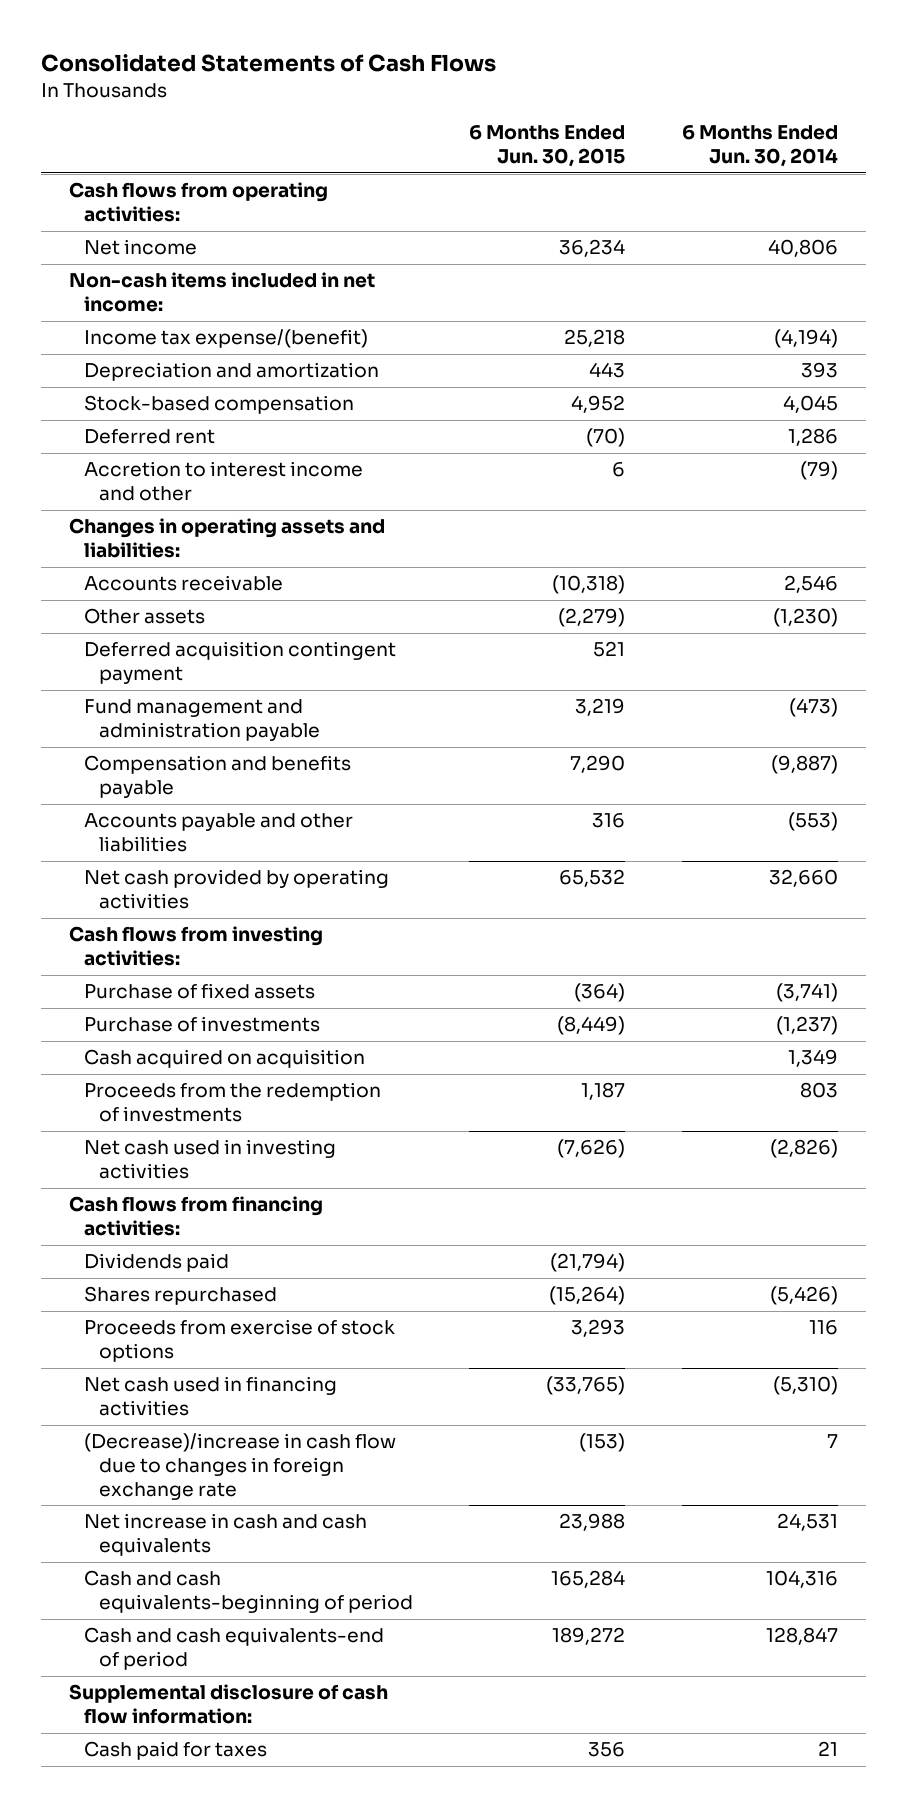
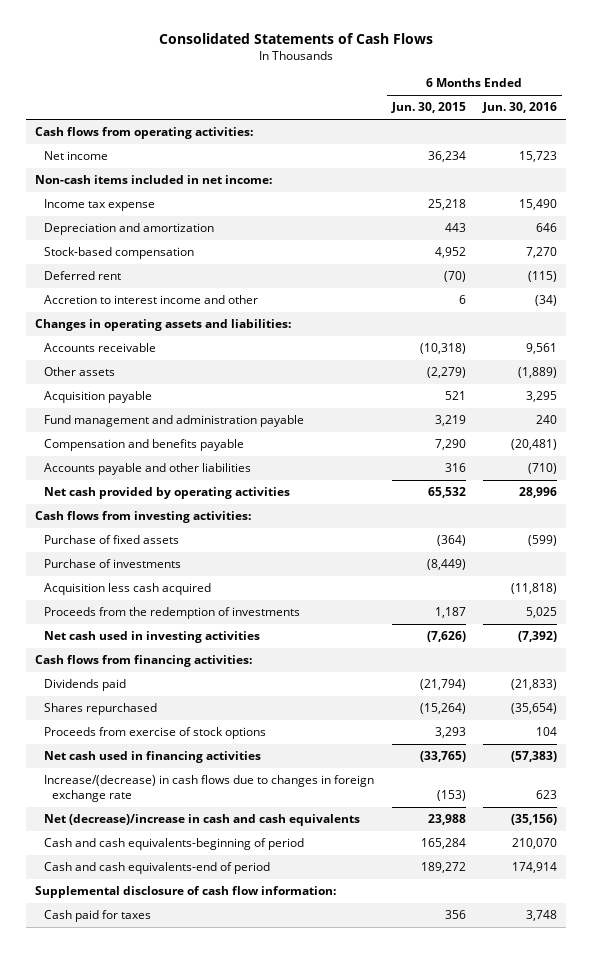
[681,125,838,168] 6 Months Ended Jun. 30, 2014 -> none
none -> [482,102,558,114] Jun. 30, 2016
[84,329,369,349] Income tax expense/(benefit) -> [43,199,155,212] Income tax expense
[84,641,397,685] Deferred acquisition contingent payment -> [43,391,152,404] Acquisition payable
[84,1049,366,1069] Cash acquired on acquisition -> [43,583,211,596] Acquisition less cash acquired
[84,1433,397,1500] (Decrease)/increase in cash flow due to changes in foreign exchange rate -> [43,775,374,803] Increase/(decrease) in cash flows due to changes in foreign exchange rate
[84,1513,368,1557] Net increase in cash and cash equivalents -> [43,814,360,827] Net (decrease)/increase in cash and cash equivalents

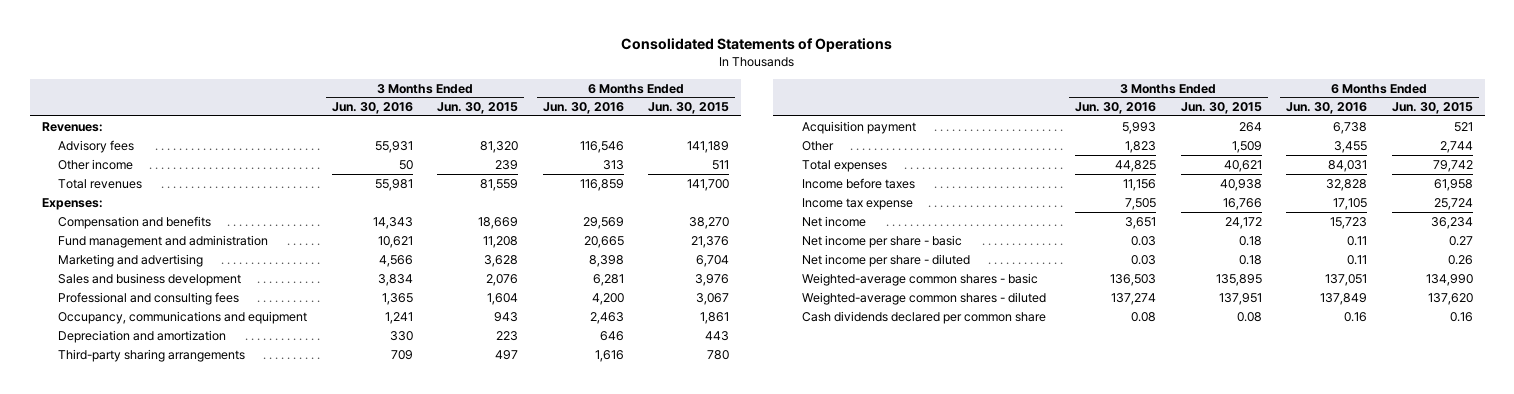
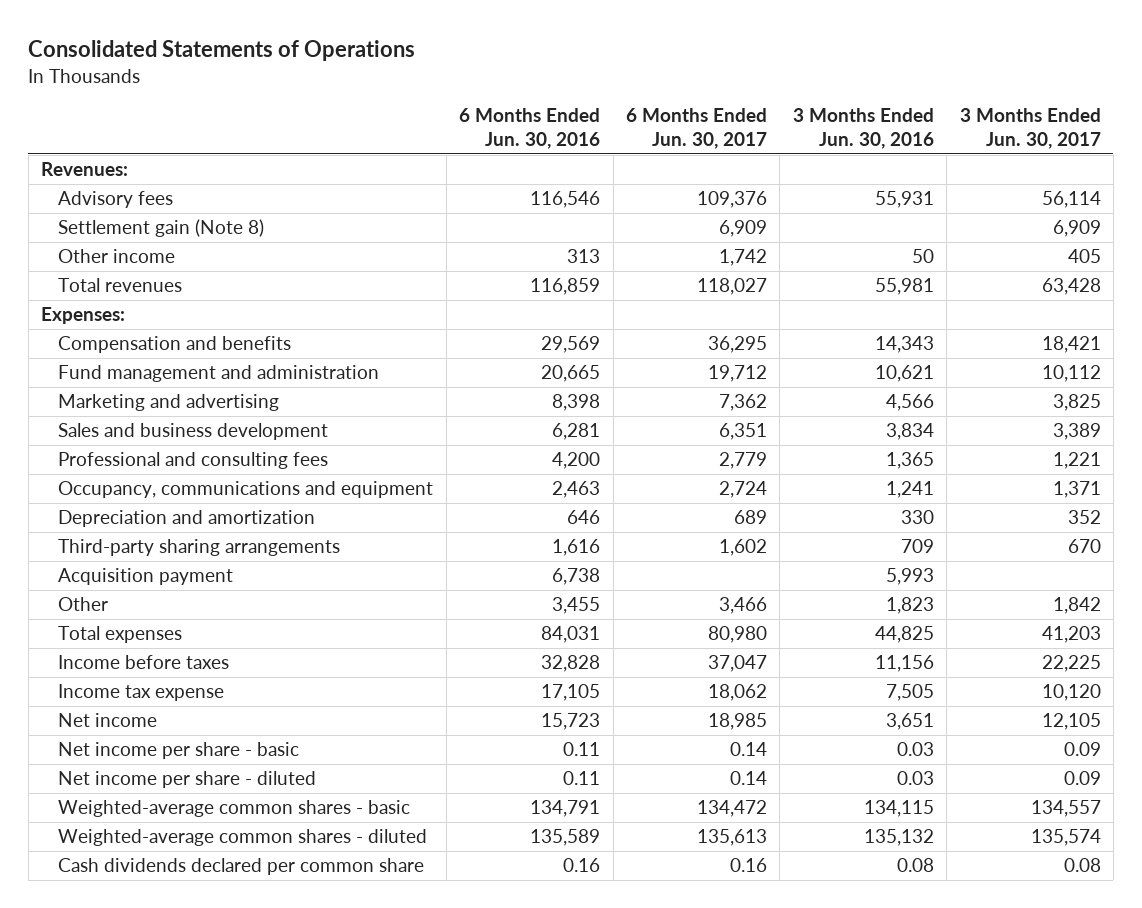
[437,102,519,115] Jun. 30, 2015 -> none
[648,102,730,115] Jun. 30, 2015 -> none
none -> [625,108,767,150] 6 Months Ended Jun. 30, 2017
none -> [959,108,1101,150] 3 Months Ended Jun. 30, 2017
none -> [58,219,265,238] Settlement gain (Note 8)
[1110,273,1157,286] 136,503 -> [863,800,934,818] 134,115
[1325,273,1368,286] 137,051 -> [530,800,601,818] 134,791
[1111,292,1157,305] 137,274 -> [863,829,934,847] 135,132
[1320,292,1368,305] 137,849 -> [530,829,601,847] 135,589

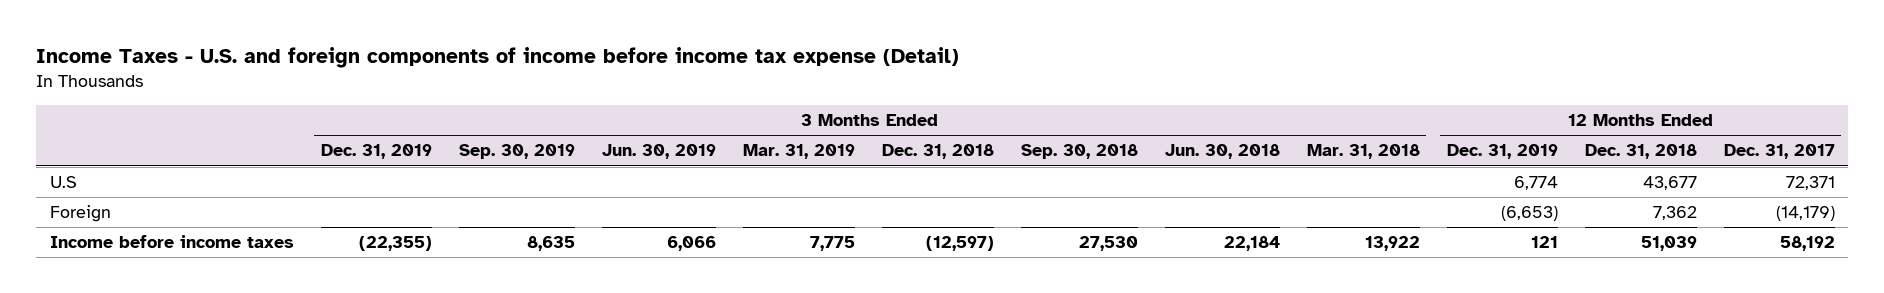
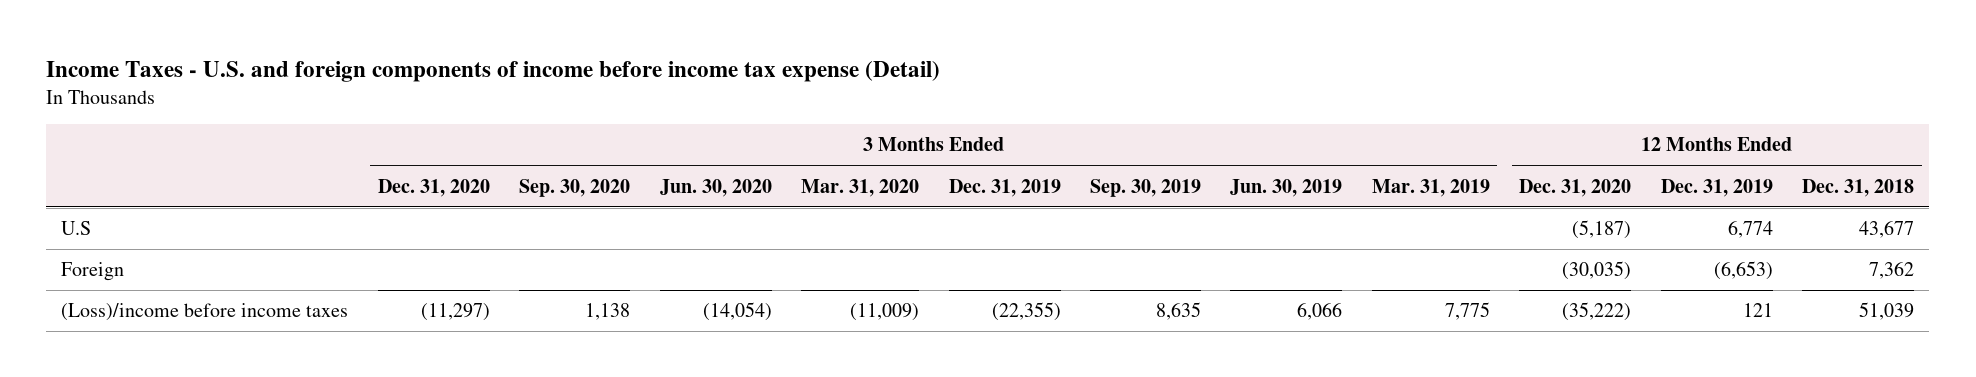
[881,144,994,160] Dec. 31, 2018 -> none
[1020,144,1138,160] Sep. 30, 2018 -> none
[1164,144,1280,160] Jun. 30, 2018 -> none
[1306,144,1420,160] Mar. 31, 2018 -> none
[1723,144,1835,160] Dec. 31, 2017 -> none
none -> [377,178,490,197] Dec. 31, 2020
none -> [519,178,631,197] Sep. 30, 2020
none -> [659,178,772,197] Jun. 30, 2020
none -> [801,178,920,197] Mar. 31, 2020
none -> [1519,178,1632,197] Dec. 31, 2020
[49,235,294,249] Income before income taxes -> [61,303,349,322] (Loss)/income before income taxes

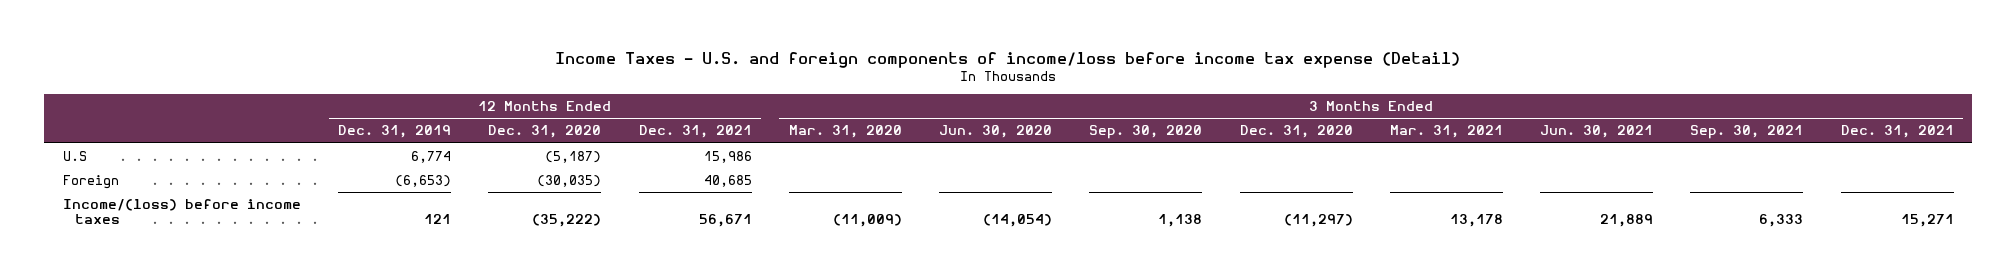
[46,61,941,83] Income Taxes - U.S. and foreign components of income before income tax expense (Detail) -> [555,52,1461,69] Income Taxes - U.S. and foreign components of income/loss before income tax expense (Detail)
[948,178,1061,197] Dec. 31, 2019 -> none
[1089,178,1201,197] Sep. 30, 2019 -> none
[1230,178,1343,197] Jun. 30, 2019 -> none
[1371,178,1490,197] Mar. 31, 2019 -> none
[1802,178,1915,197] Dec. 31, 2018 -> none
none -> [638,125,752,139] Dec. 31, 2021
none -> [1389,125,1503,139] Mar. 31, 2021
none -> [1540,125,1654,139] Jun. 30, 2021
none -> [1690,125,1804,140] Sep. 30, 2021
none -> [1840,125,1954,139] Dec. 31, 2021
[61,303,349,322] (Loss)/income before income taxes -> [62,198,301,224] Income/(loss) before income taxes

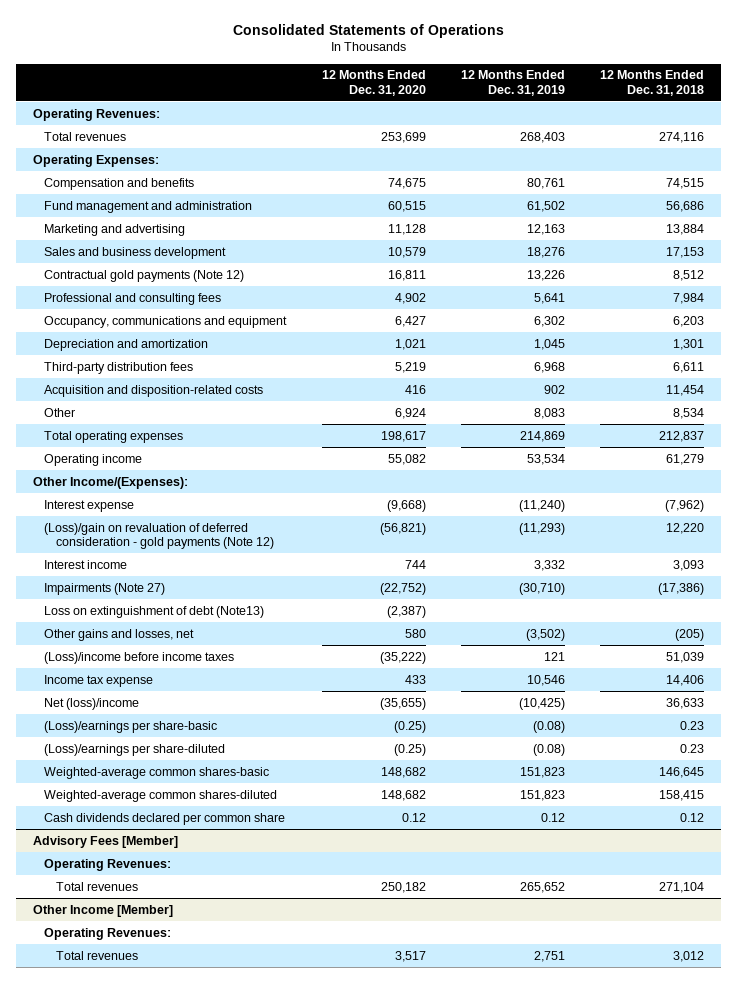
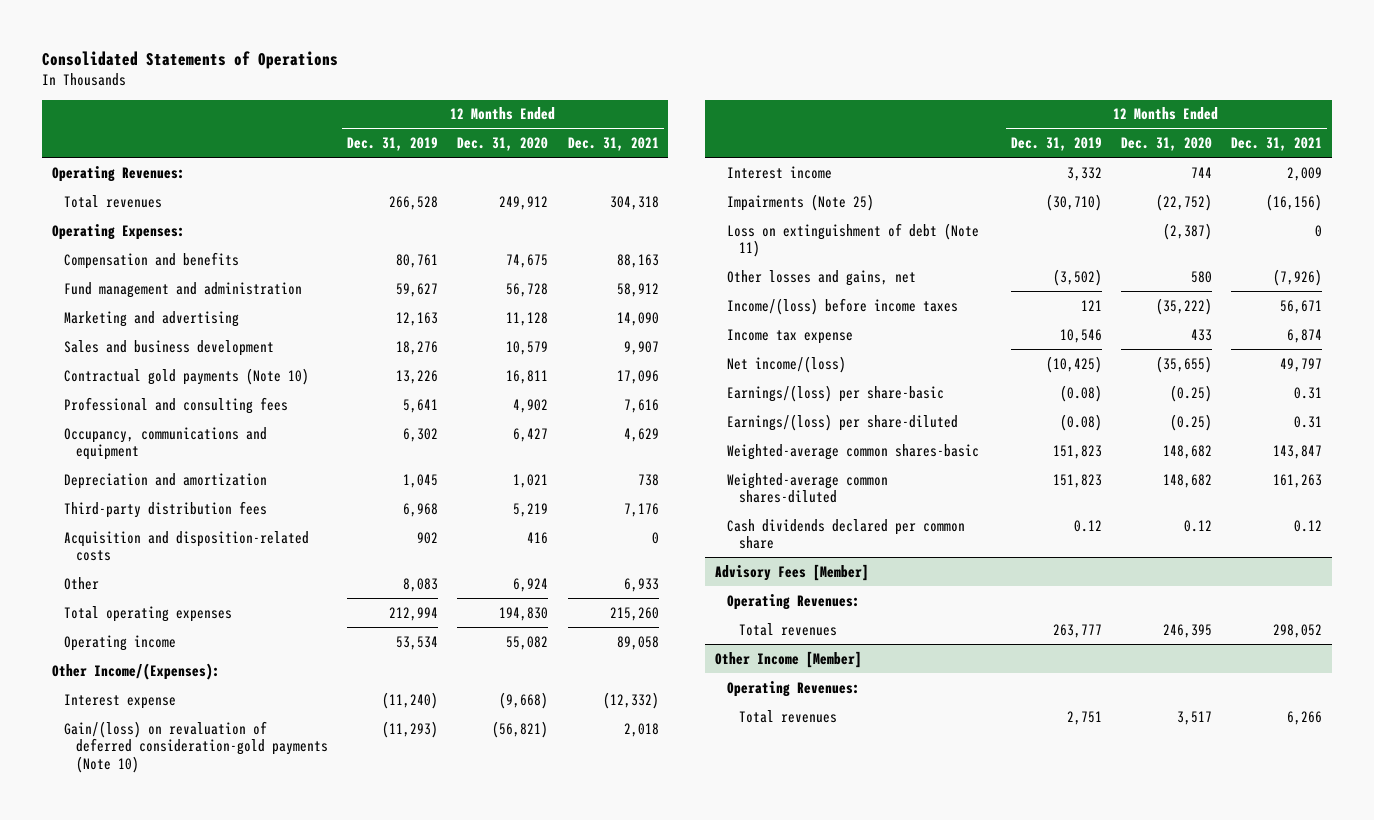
[599,70,704,96] 12 Months Ended Dec. 31, 2018 -> none
none -> [567,137,659,152] Dec. 31, 2021
[380,131,426,143] 253,699 -> [499,195,549,210] 249,912
[519,131,565,143] 268,403 -> [389,195,439,210] 266,528
[387,200,426,212] 60,515 -> [506,282,549,297] 56,728
[526,200,565,212] 61,502 -> [396,282,439,297] 59,627
[44,269,245,282] Contractual gold payments (Note 12) -> [63,367,309,385] Contractual gold payments (Note 10)
[380,430,426,442] 198,617 -> [499,606,549,621] 194,830
[519,430,565,442] 214,869 -> [389,606,439,621] 212,994
[44,522,274,549] (Loss)/gain on revaluation of deferred consideration - gold payments (Note 12) -> [63,720,328,774] Gain/(loss) on revaluation of deferred consideration-gold payments (Note 10)
[44,582,166,595] Impairments (Note 27) -> [727,193,875,211] Impairments (Note 25)
[44,605,265,618] Loss on extinguishment of debt (Note13) -> [727,222,980,258] Loss on extinguishment of debt (Note 11)
[44,628,195,641] Other gains and losses, net -> [727,269,917,286] Other losses and gains, net
[44,651,235,664] (Loss)/income before income taxes -> [727,297,959,315] Income/(loss) before income taxes
[44,697,140,710] Net (loss)/income -> [727,355,847,373] Net income/(loss)
[44,720,218,733] (Loss)/earnings per share-basic -> [727,384,945,402] Earnings/(loss) per share-basic
[44,743,226,756] (Loss)/earnings per share-diluted -> [727,413,959,431] Earnings/(loss) per share-diluted
[380,881,426,893] 250,182 -> [1162,623,1212,638] 246,395
[519,881,565,893] 265,652 -> [1052,623,1102,638] 263,777

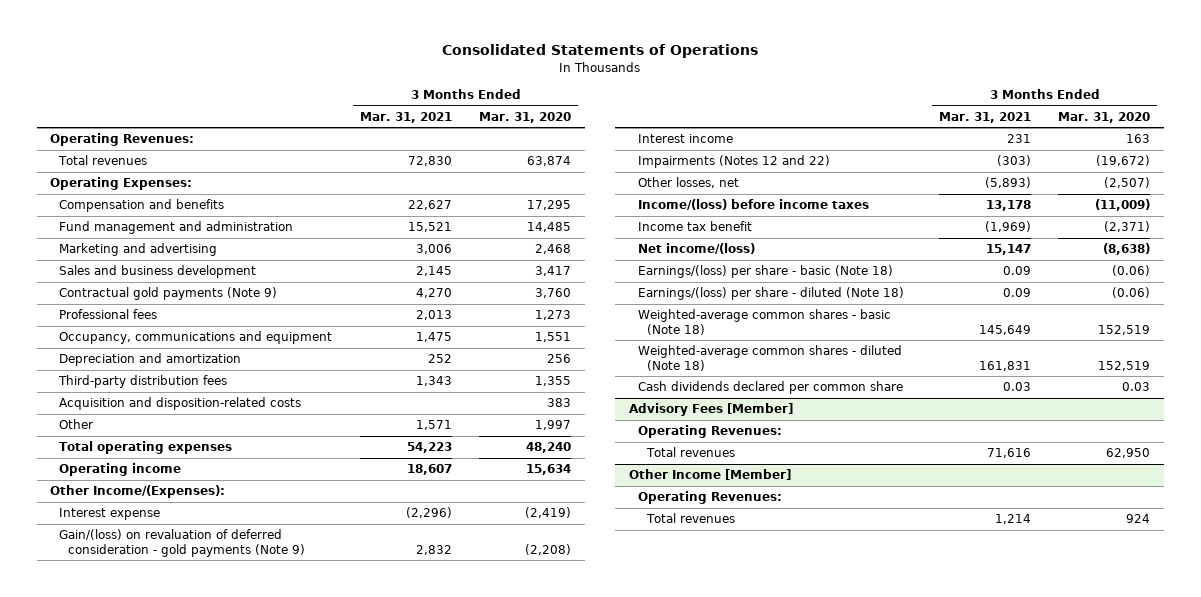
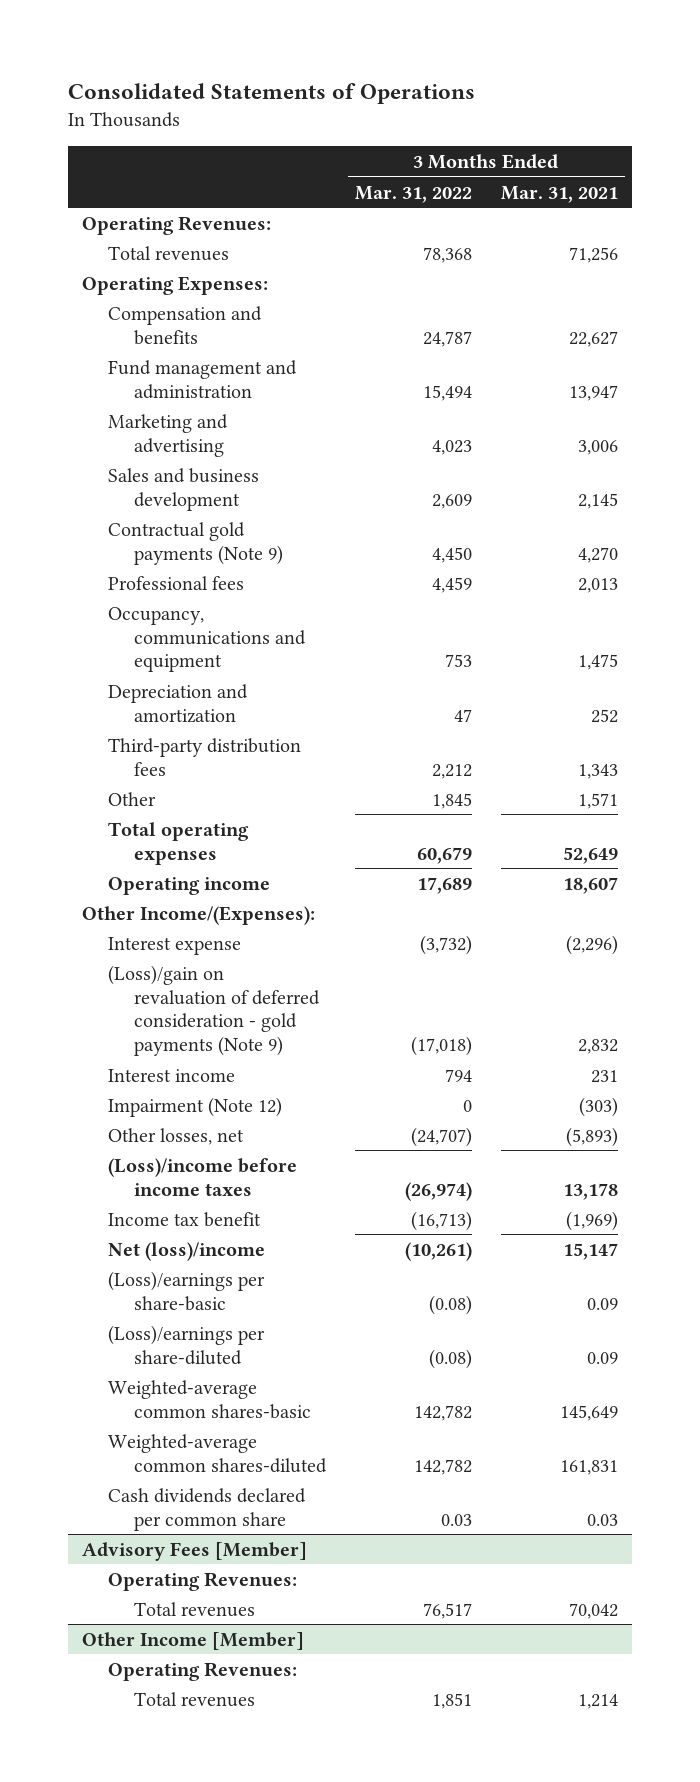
[479,111,572,123] Mar. 31, 2020 -> none
none -> [354,185,472,203] Mar. 31, 2022
[407,156,452,167] 72,830 -> [568,246,618,263] 71,256
[407,222,452,233] 15,521 -> [568,384,618,401] 13,947
[59,397,302,411] Acquisition and disposition-related costs -> none
[406,442,452,454] 54,223 -> [562,846,618,864] 52,649
[59,529,306,557] Gain/(loss) on revaluation of deferred consideration - gold payments (Note 9) -> [108,964,321,1057] (Loss)/gain on revaluation of deferred consideration - gold payments (Note 9)
[638,155,831,169] Impairments (Notes 12 and 22) -> [108,1096,283,1117] Impairment (Note 12)
[638,199,870,211] Income/(loss) before income taxes -> [108,1157,298,1196] (Loss)/income before income taxes
[638,243,756,255] Net income/(loss) -> [108,1241,266,1261] Net (loss)/income
[638,265,894,279] Earnings/(loss) per share - basic (Note 18) -> [108,1270,266,1311] (Loss)/earnings per share-basic
[638,287,905,301] Earnings/(loss) per share - diluted (Note 18) -> [108,1324,266,1365] (Loss)/earnings per share-diluted
[638,309,892,335] Weighted-average common shares - basic (Note 18) -> [108,1379,312,1419] Weighted-average common shares-basic
[638,345,903,371] Weighted-average common shares - diluted (Note 18) -> [108,1433,328,1473] Weighted-average common shares-diluted
[986,448,1031,459] 71,616 -> [568,1602,618,1619] 70,042

